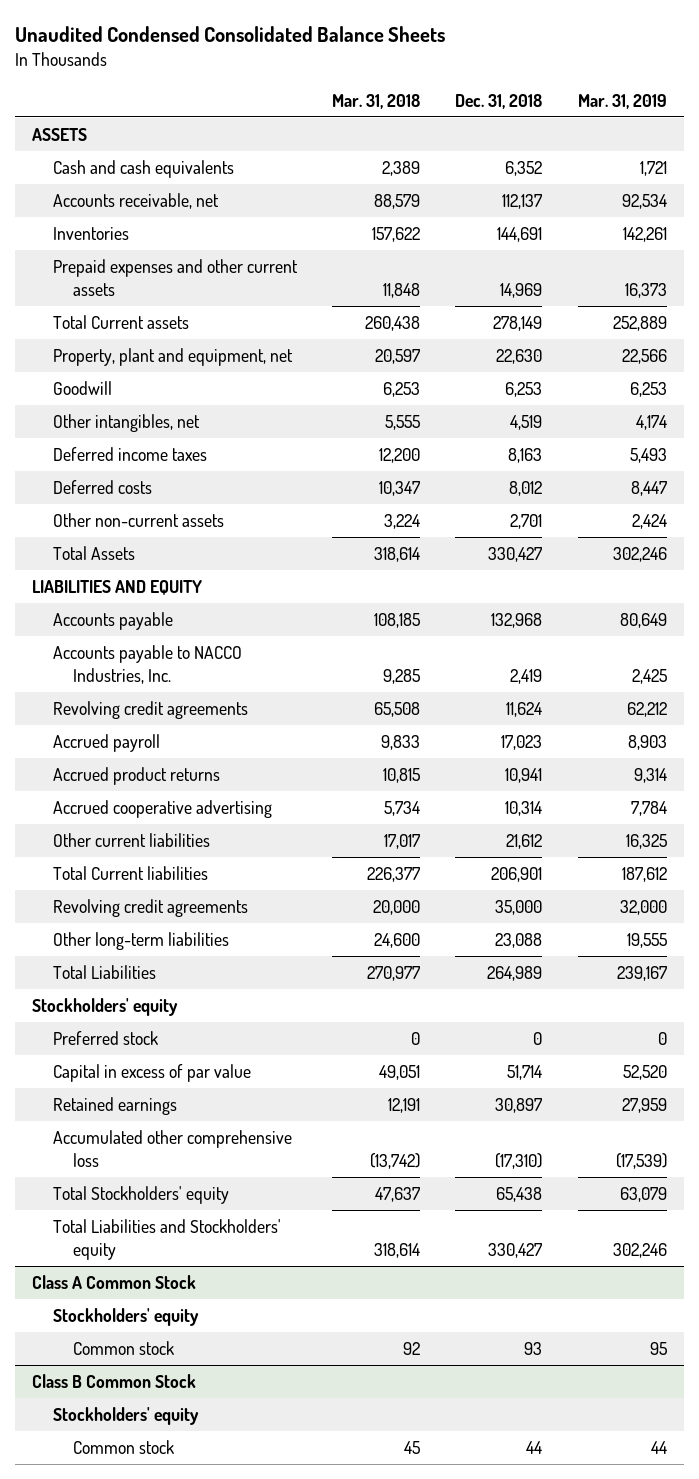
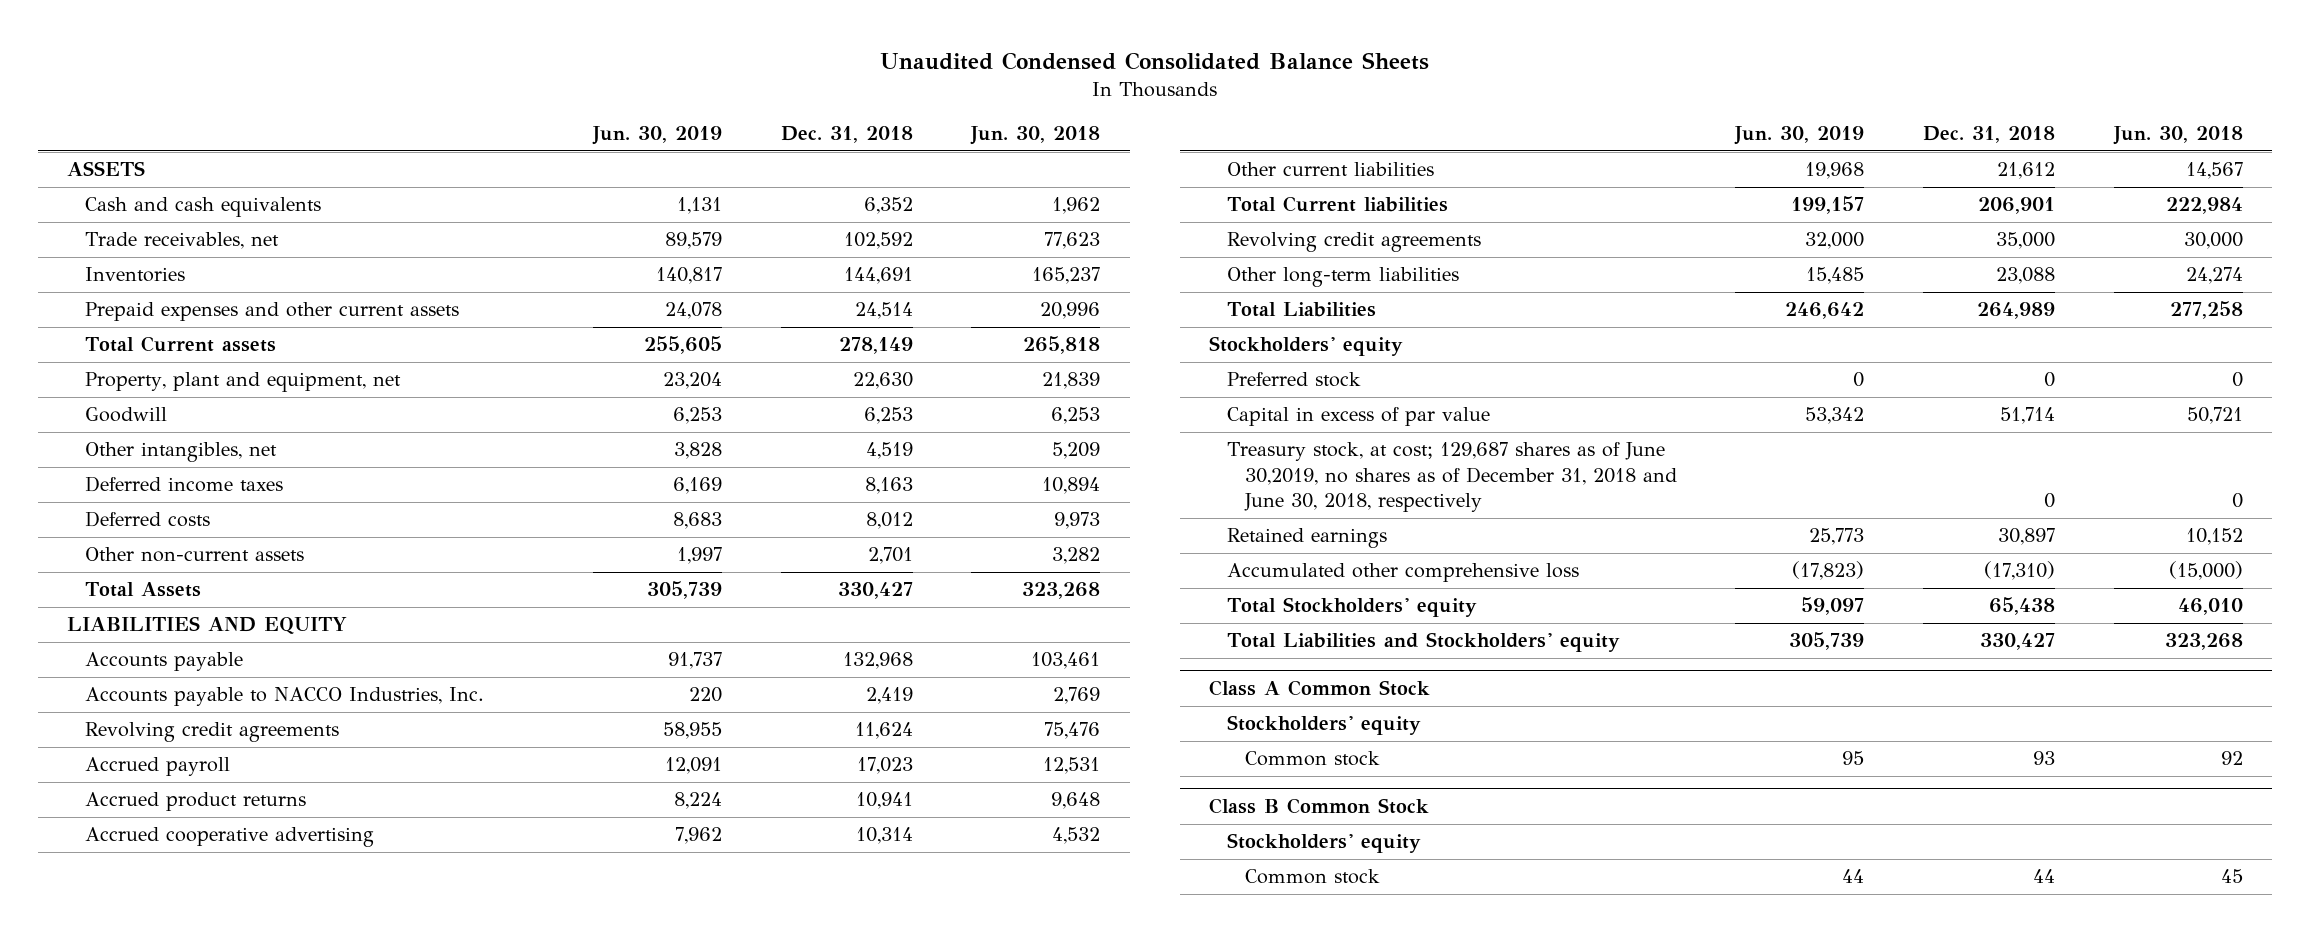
[332,93,421,109] Mar. 31, 2018 -> none
[577,93,667,109] Mar. 31, 2019 -> none
none -> [592,126,723,146] Jun. 30, 2019
none -> [970,126,1101,146] Jun. 30, 2018
[52,193,219,210] Accounts receivable, net -> [84,232,279,250] Trade receivables, net
[502,194,543,210] 112,137 -> [843,232,913,250] 102,592
[500,282,543,298] 14,969 -> [854,302,913,320] 24,514
none -> [1226,442,1677,513] Treasury stock, at cost; 129,687 shares as of June 30,2019, no shares as of December 31, 2018 and June 30, 2018, respectively

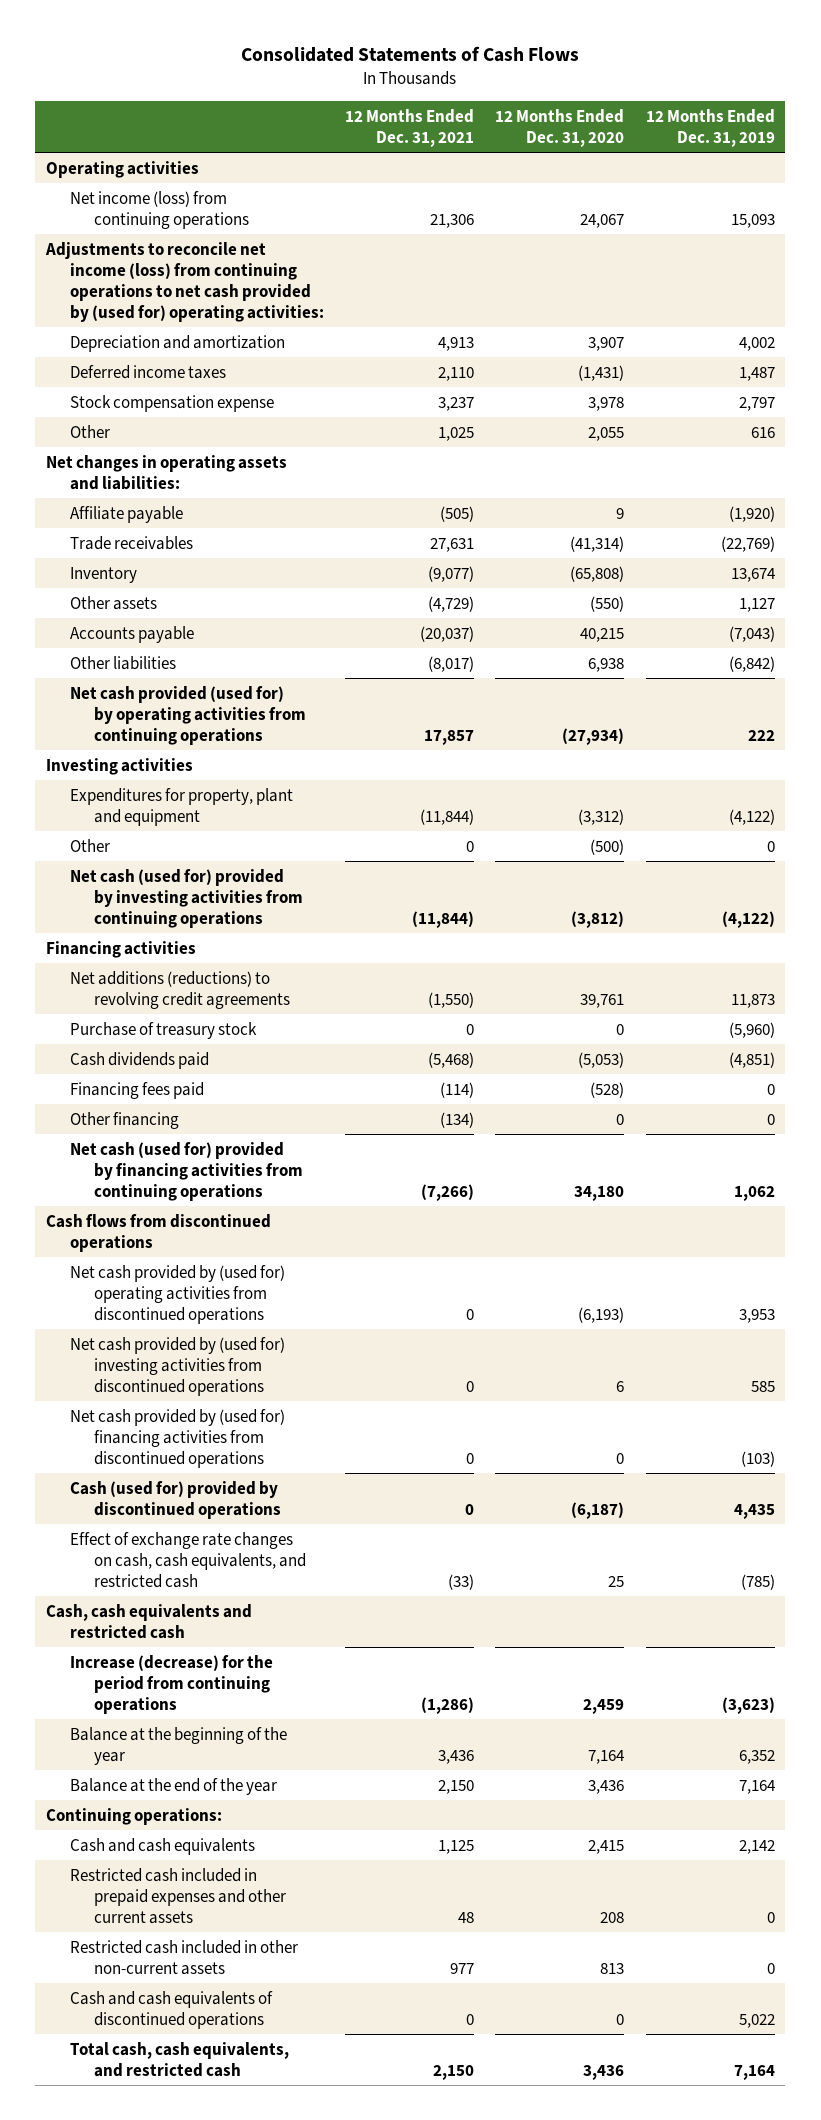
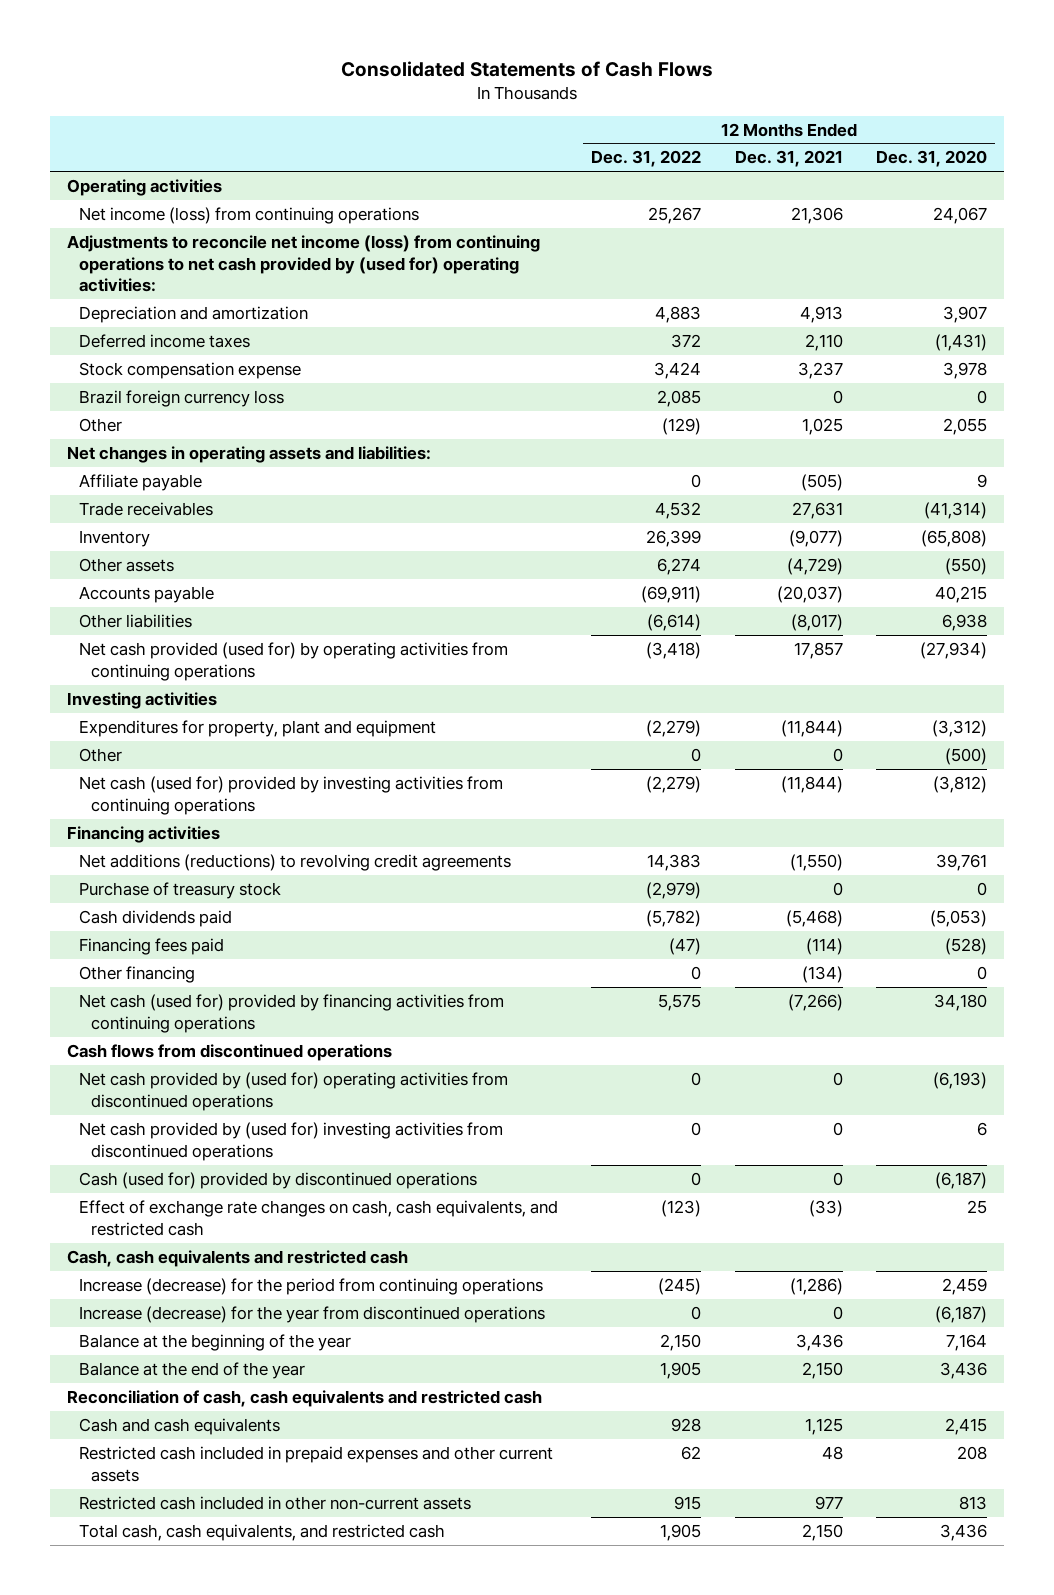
[645,108,775,147] 12 Months Ended Dec. 31, 2019 -> none
none -> [591,150,702,168] Dec. 31, 2022
none -> [79,389,285,407] Brazil foreign currency loss
[69,1408,285,1468] Net cash provided by (used for) financing activities from discontinued operations -> none
none -> [79,1305,546,1323] Increase (decrease) for the year from discontinued operations
[45,1807,222,1825] Continuing operations: -> none
none -> [66,1389,542,1407] Reconciliation of cash, cash equivalents and restricted cash
[69,1990,273,2029] Cash and cash equivalents of discontinued operations -> none

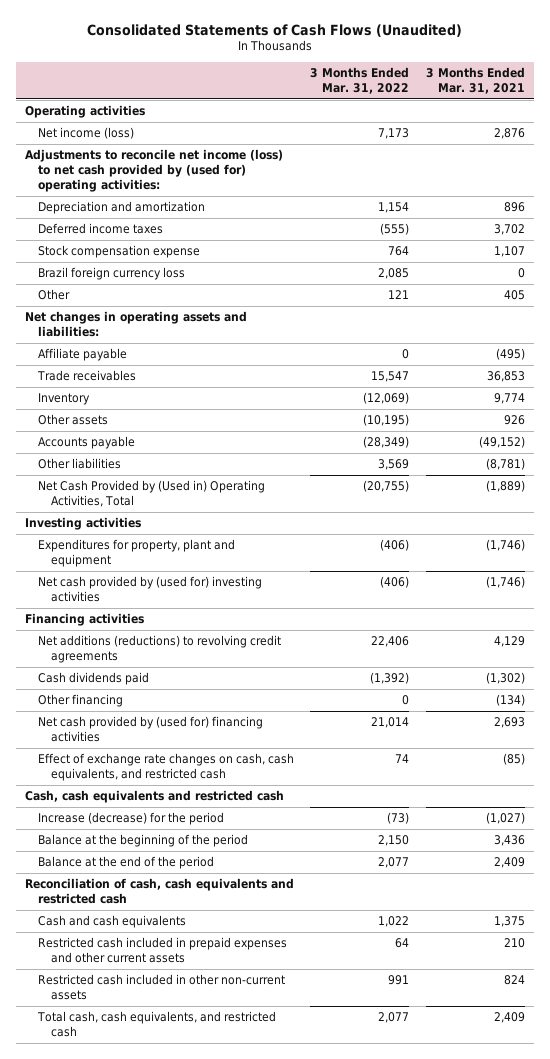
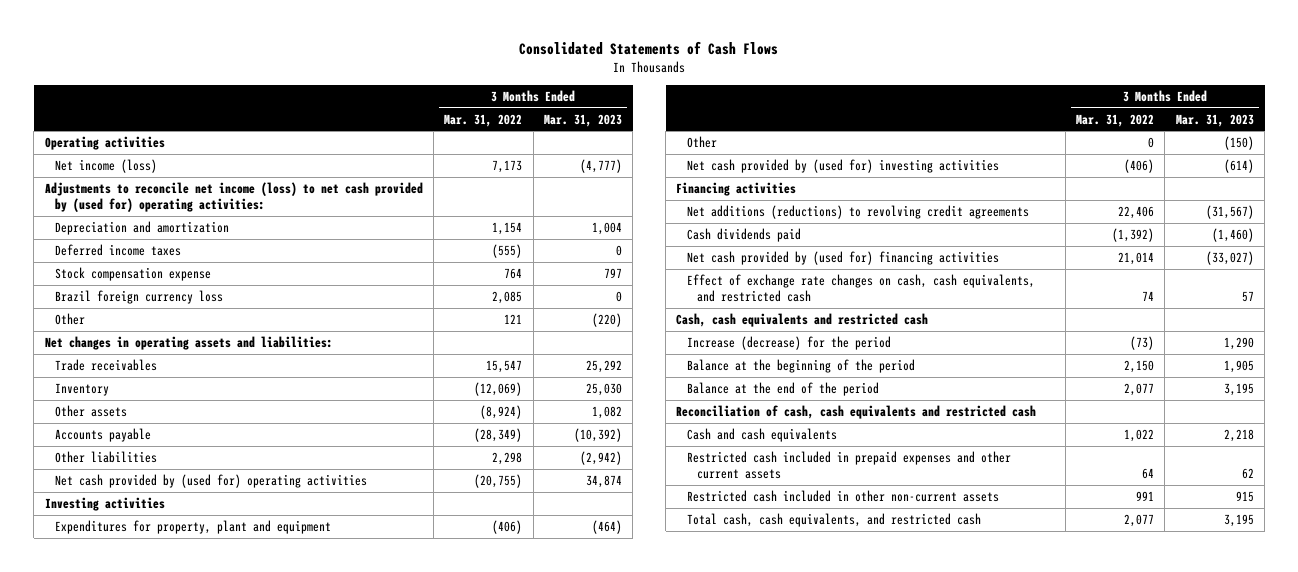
[86,23,462,37] Consolidated Statements of Cash Flows (Unaudited) -> [519,41,779,56] Consolidated Statements of Cash Flows
[426,67,526,95] 3 Months Ended Mar. 31, 2021 -> none
none -> [544,113,623,127] Mar. 31, 2023
[37,348,127,362] Affiliate payable -> none
[363,414,410,427] (10,195) -> [480,404,523,419] (8,924)
[378,459,410,471] 3,569 -> [492,451,523,465] 2,298
[37,480,265,508] Net Cash Provided by (Used in) Operating Activities, Total -> [55,473,368,488] Net cash provided by (used for) operating activities
none -> [686,135,717,148] Other
[37,694,123,708] Other financing -> none

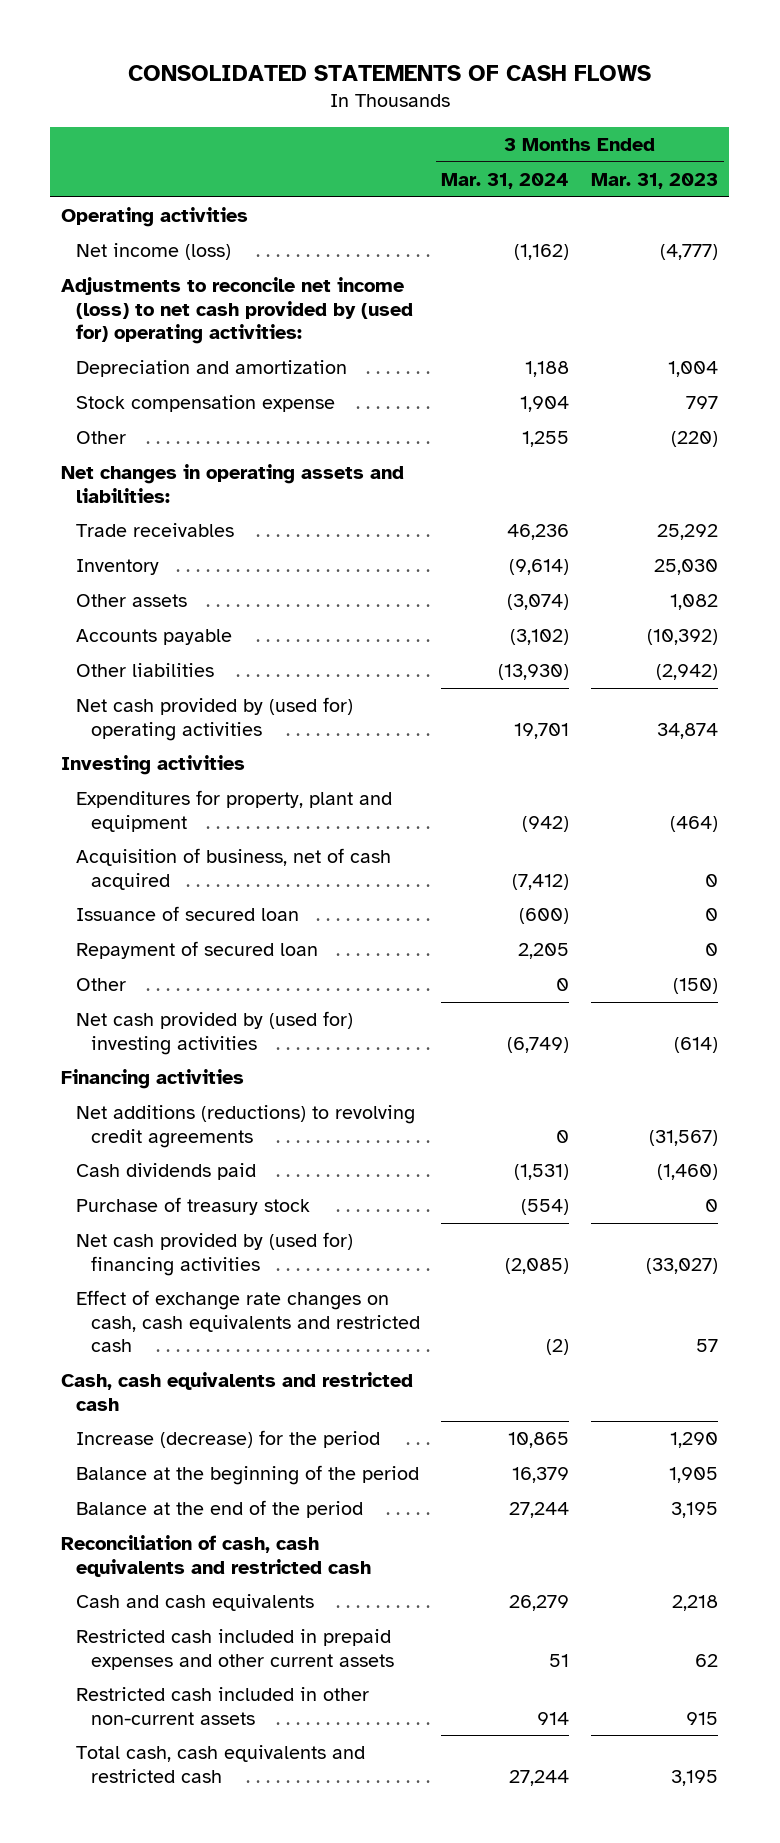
[519,41,779,56] Consolidated Statements of Cash Flows -> [127,64,651,81] CONSOLIDATED STATEMENTS OF CASH FLOWS
[444,113,523,127] Mar. 31, 2022 -> none
none -> [441,172,570,189] Mar. 31, 2024
[55,243,182,256] Deferred income taxes -> none
[55,289,224,304] Brazil foreign currency loss -> none
none -> [75,848,391,890] Acquisition of business, net of cash acquired
none -> [75,906,299,922] Issuance of secured loan
none -> [75,941,318,960] Repayment of secured loan
none -> [75,1197,310,1216] Purchase of treasury stock
[686,273,1035,303] Effect of exchange rate changes on cash, cash equivalents, and restricted cash -> [75,1290,420,1352] Effect of exchange rate changes on cash, cash equivalents and restricted cash
[686,512,981,527] Total cash, cash equivalents, and restricted cash -> [75,1745,365,1783] Total cash, cash equivalents and restricted cash

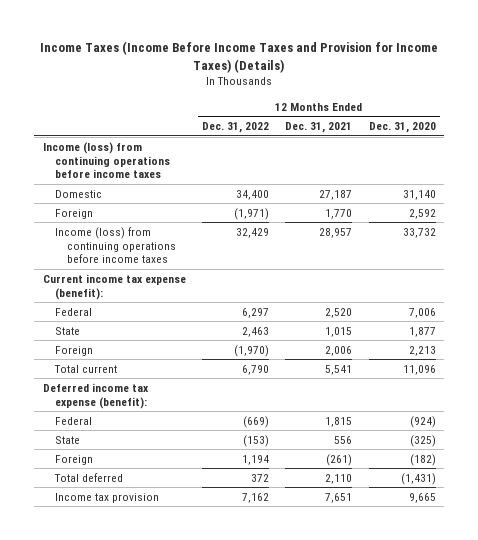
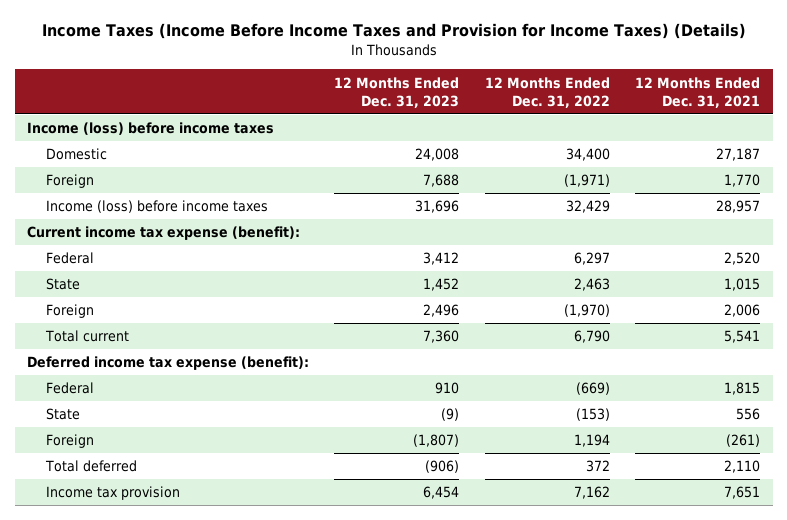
[368,122,436,134] Dec. 31, 2020 -> none
none -> [334,76,460,108] 12 Months Ended Dec. 31, 2023
[42,141,170,179] Income (loss) from continuing operations before income taxes -> [27,122,275,136] Income (loss) before income taxes
[54,226,176,264] Income (loss) from continuing operations before income taxes -> [45,200,268,214] Income (loss) before income taxes

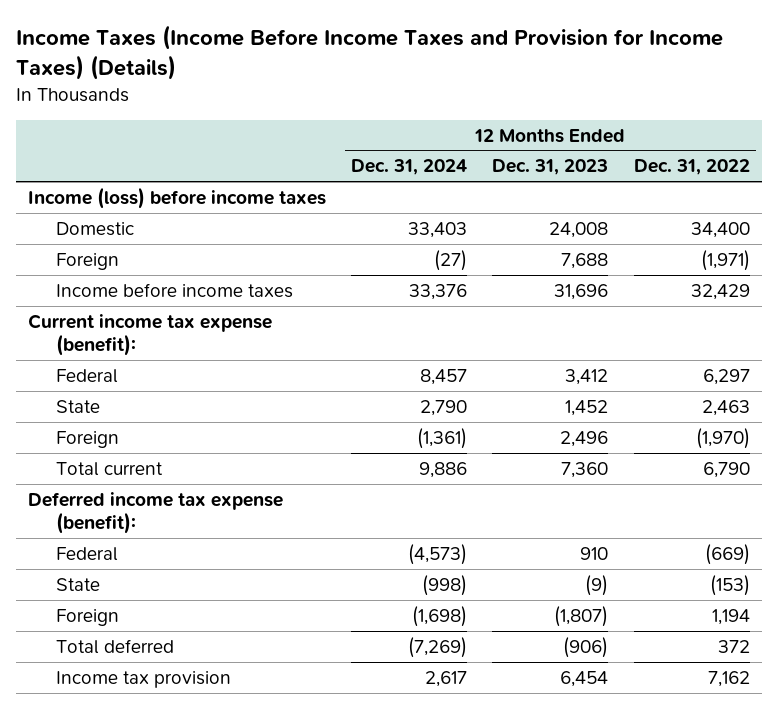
[635,76,761,108] 12 Months Ended Dec. 31, 2021 -> none
none -> [351,159,468,176] Dec. 31, 2024
[45,200,268,214] Income (loss) before income taxes -> [55,282,293,298] Income before income taxes

